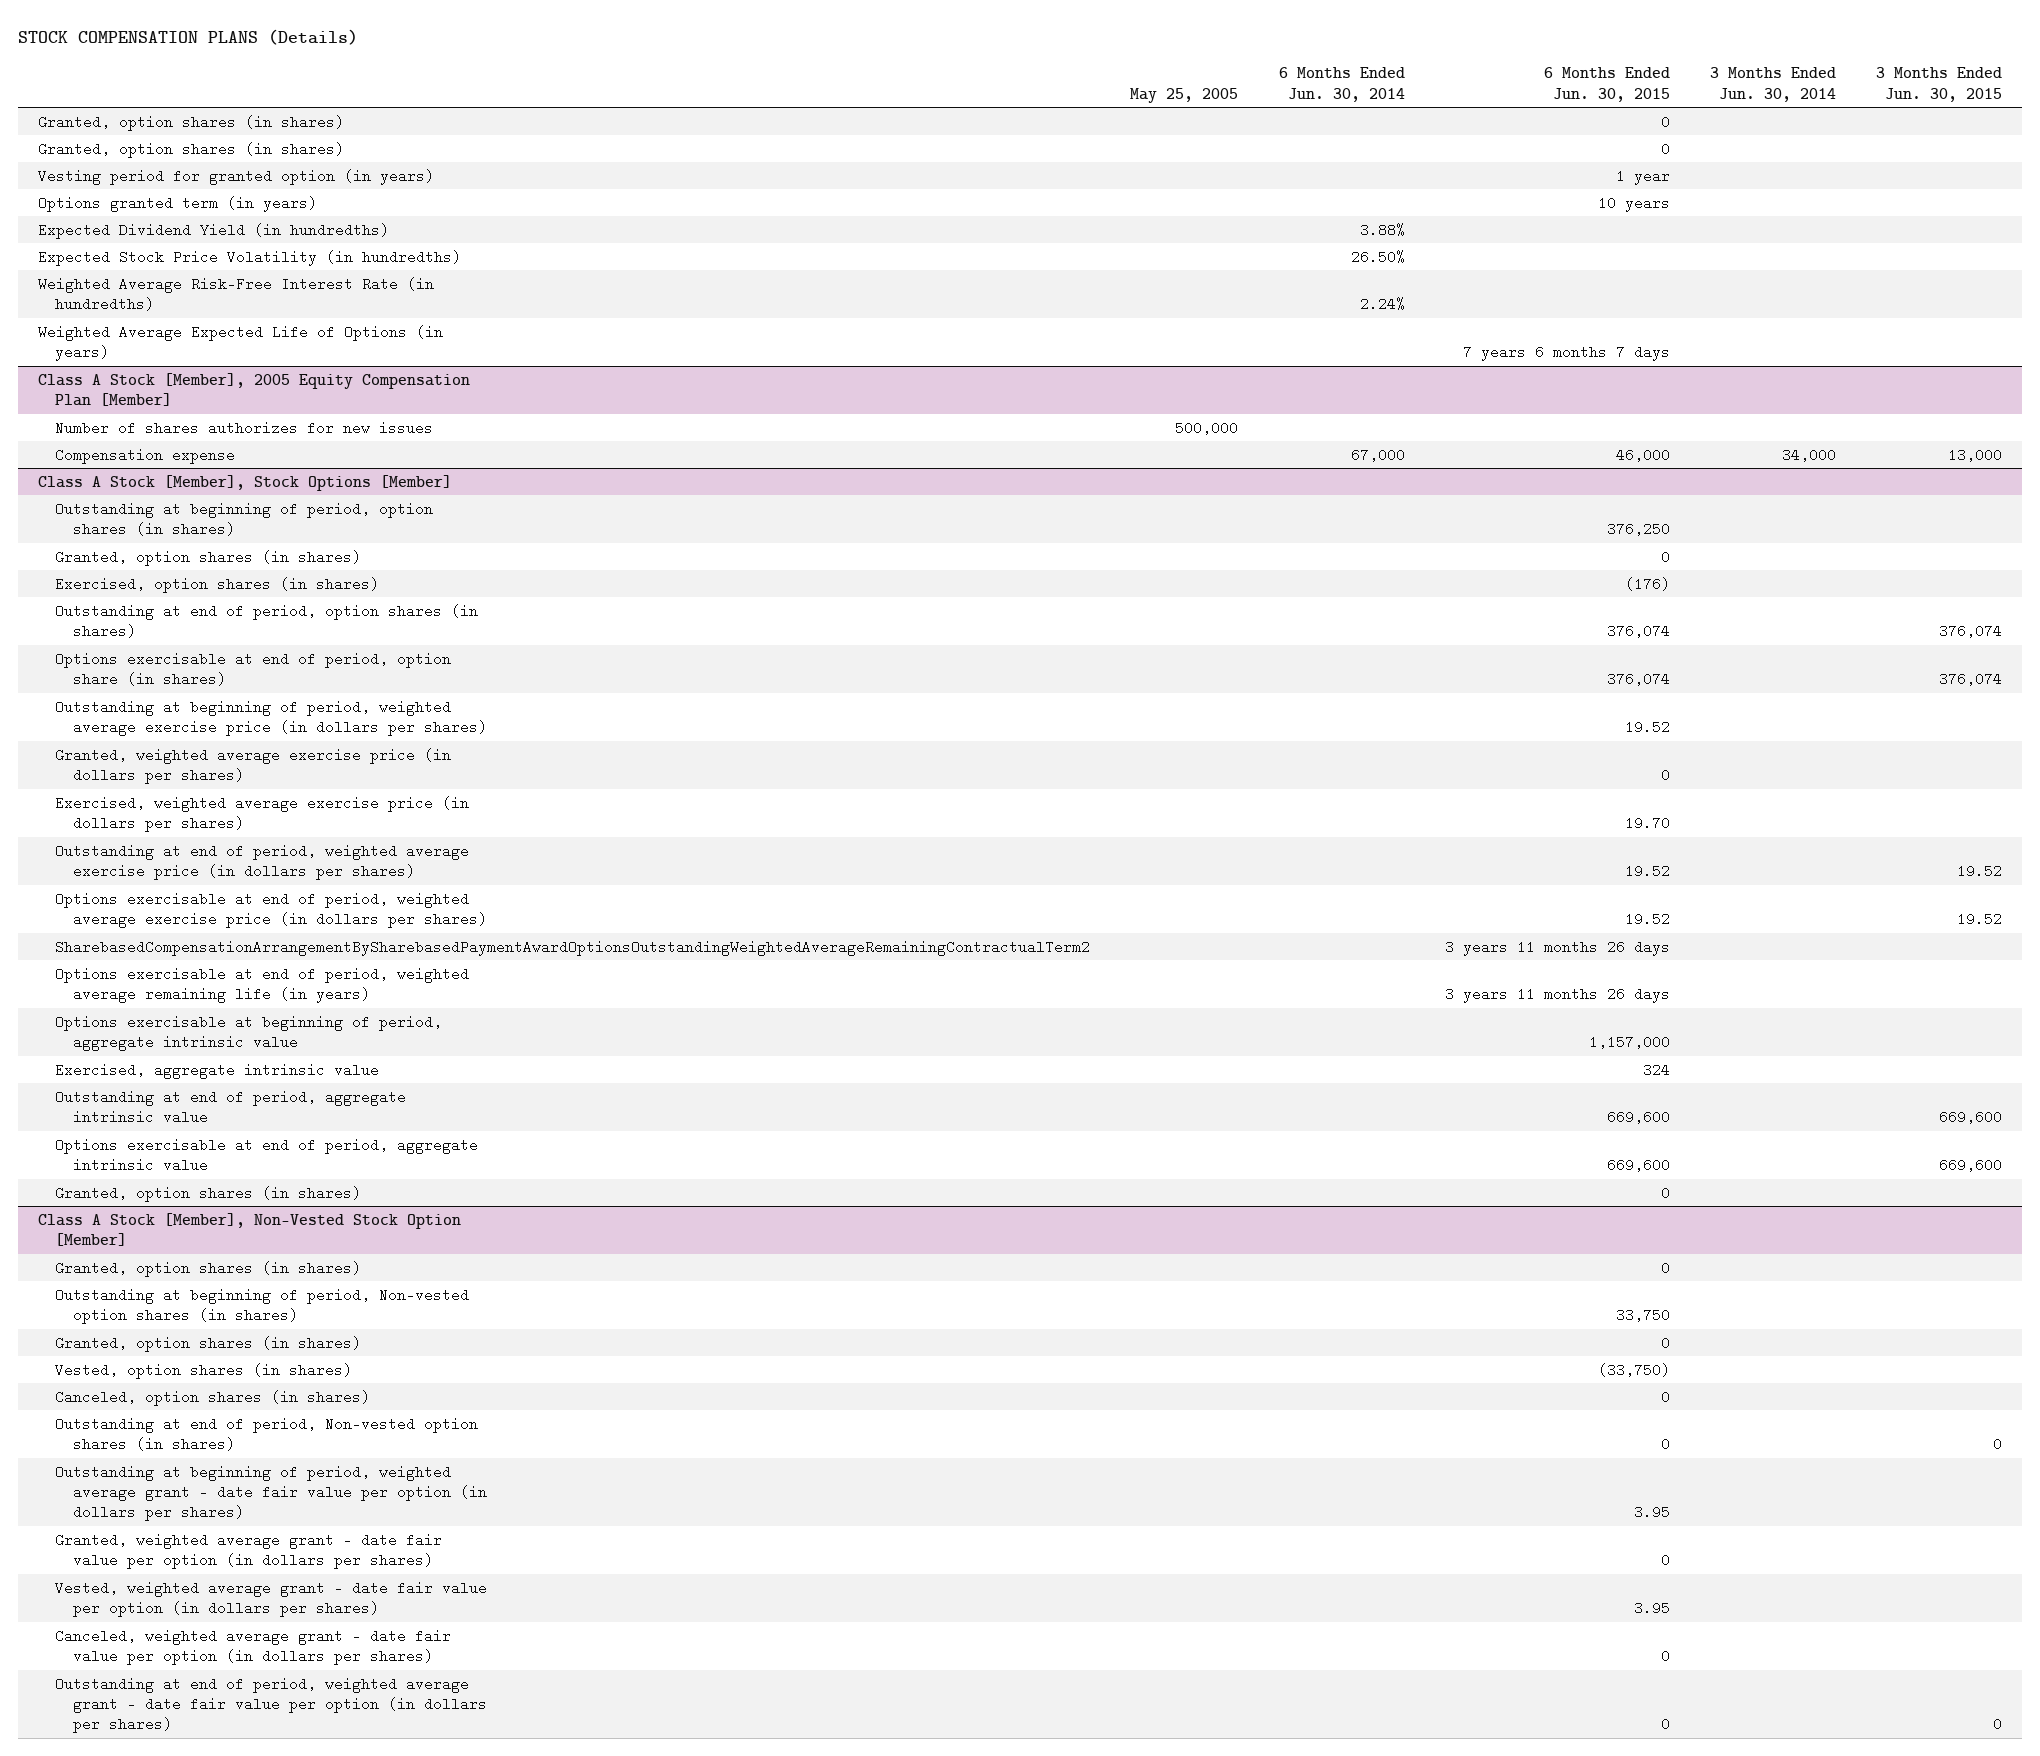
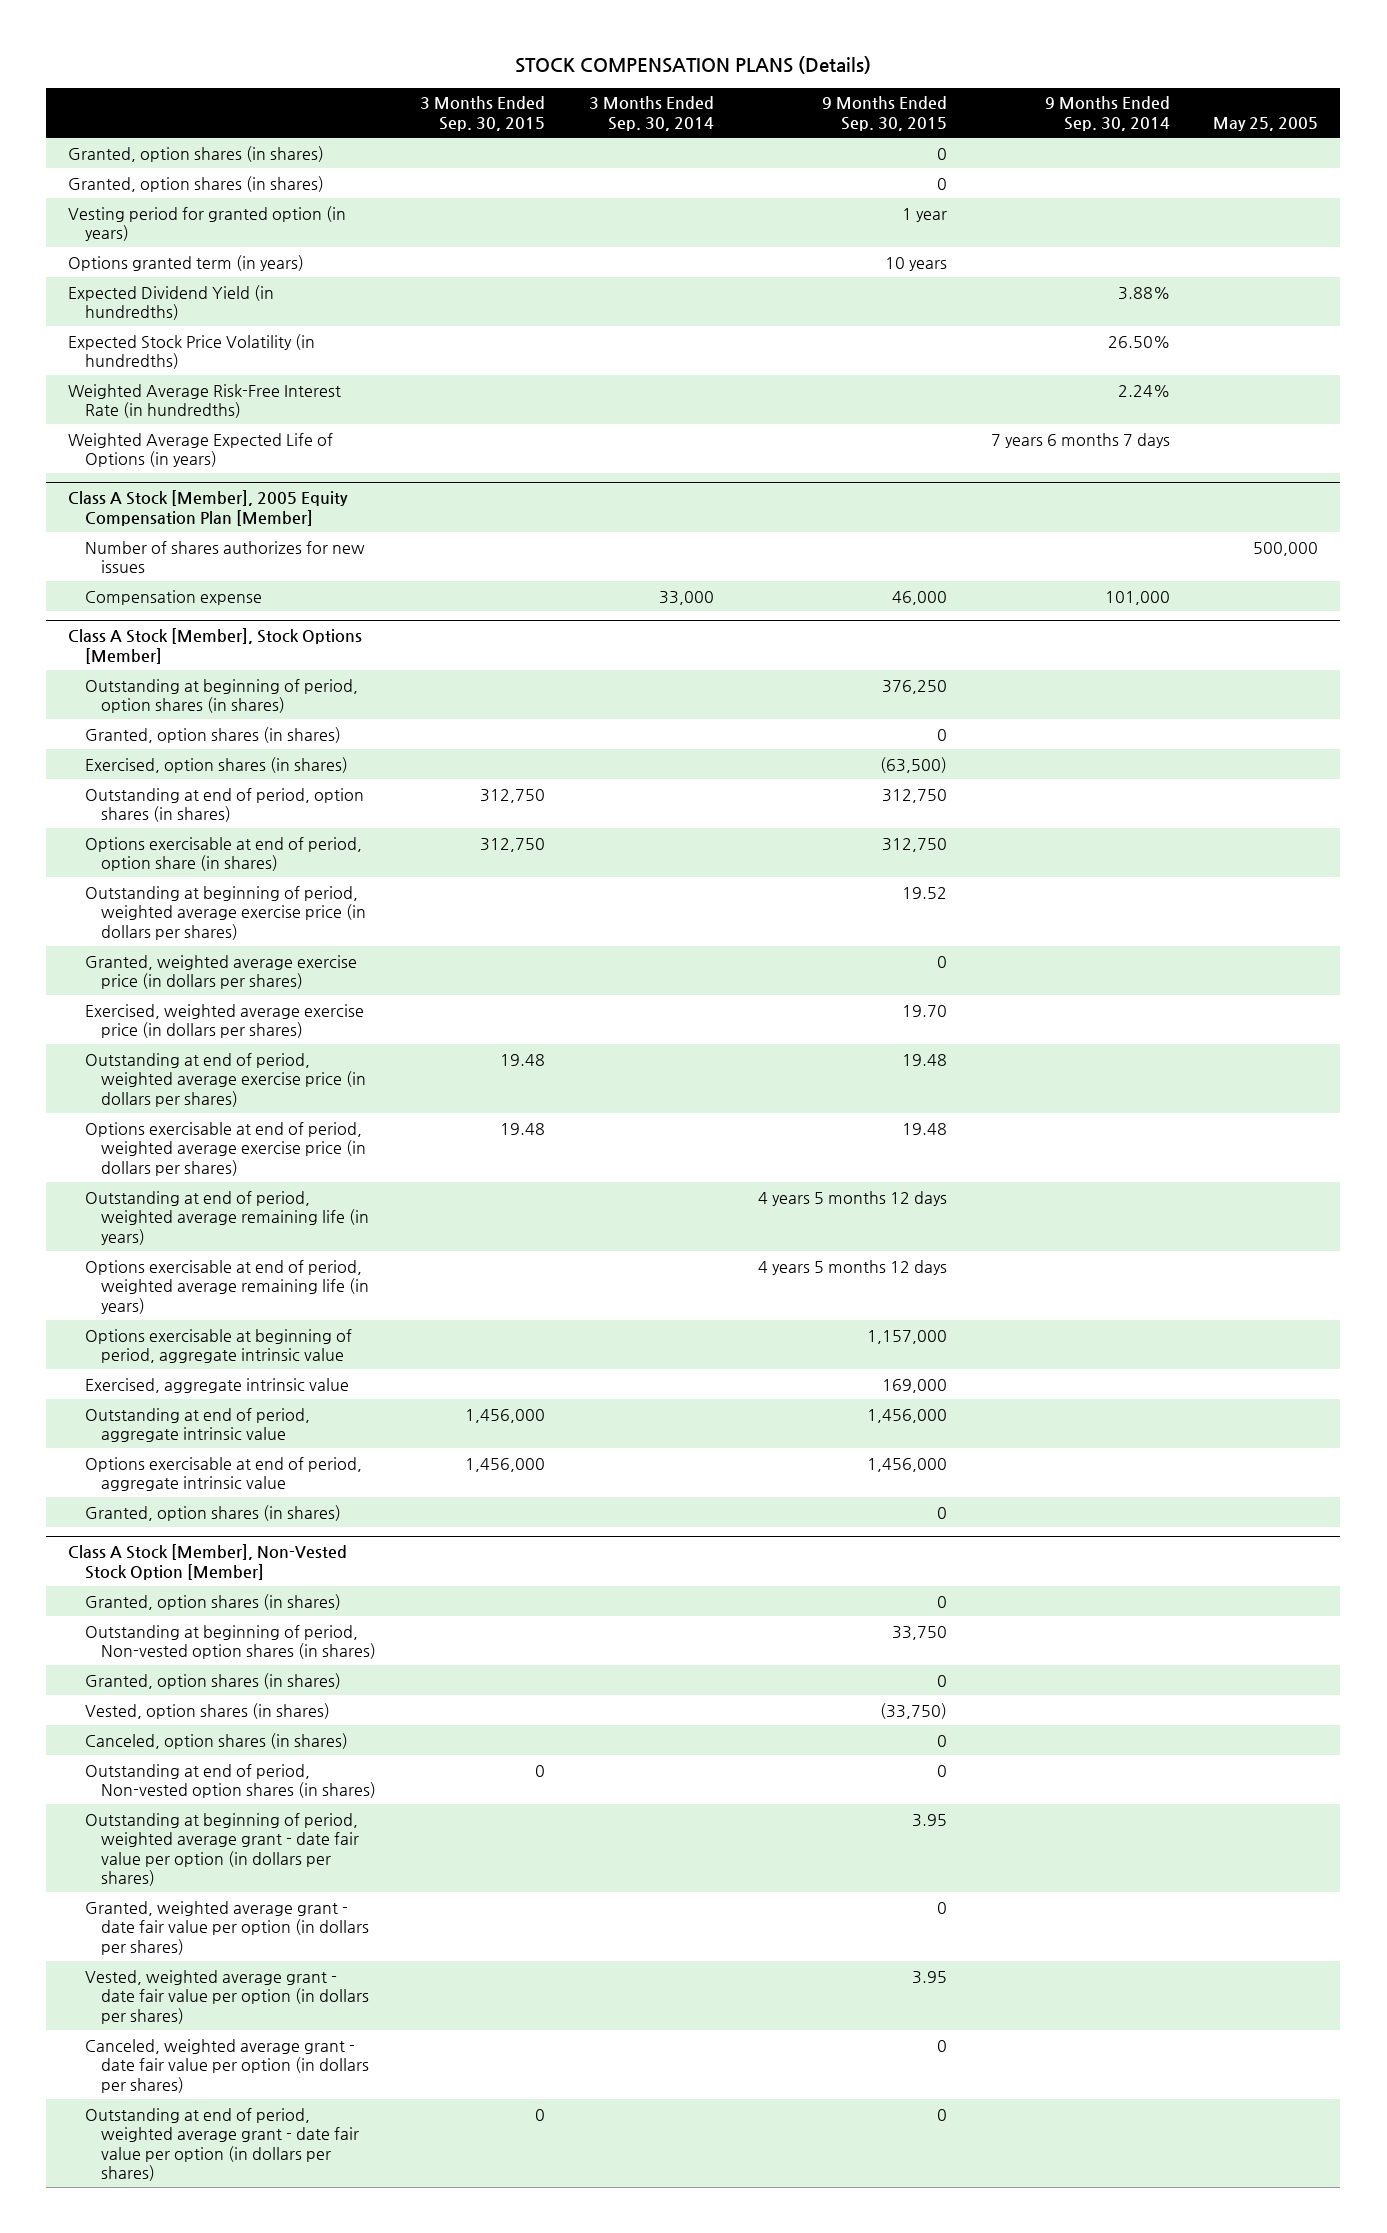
[1278,67,1405,102] 6 Months Ended Jun. 30, 2014 -> none
[1543,67,1670,102] 6 Months Ended Jun. 30, 2015 -> none
[1709,67,1836,102] 3 Months Ended Jun. 30, 2014 -> none
[1875,67,2002,102] 3 Months Ended Jun. 30, 2015 -> none
none -> [420,96,546,131] 3 Months Ended Sep. 30, 2015
none -> [589,96,715,131] 3 Months Ended Sep. 30, 2014
none -> [821,96,947,131] 9 Months Ended Sep. 30, 2015
none -> [1044,96,1170,131] 9 Months Ended Sep. 30, 2014
[55,939,1091,956] SharebasedCompensationArrangementBySharebasedPaymentAwardOptionsOutstandingWeightedAverageRemainingContractualTerm2 -> [84,1190,370,1245] Outstanding at end of period, weighted average remaining life (in years)

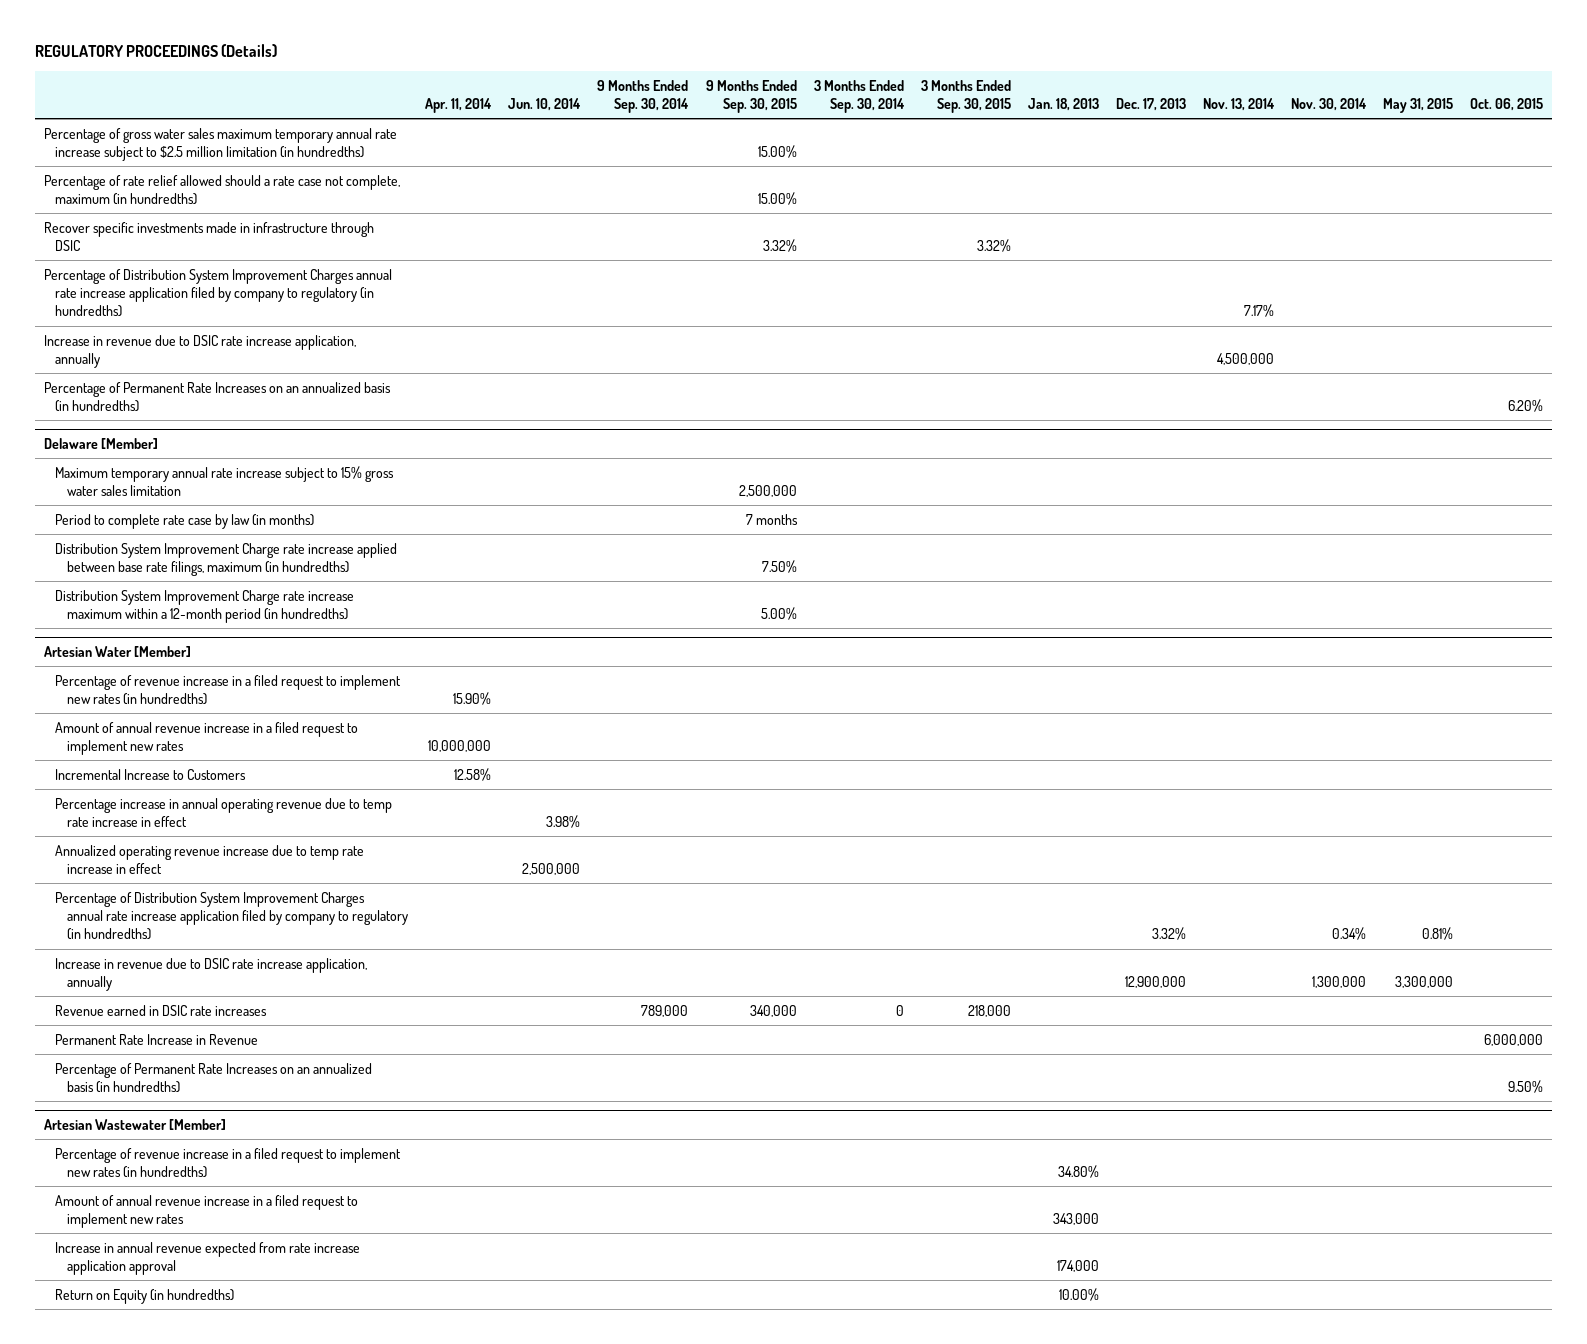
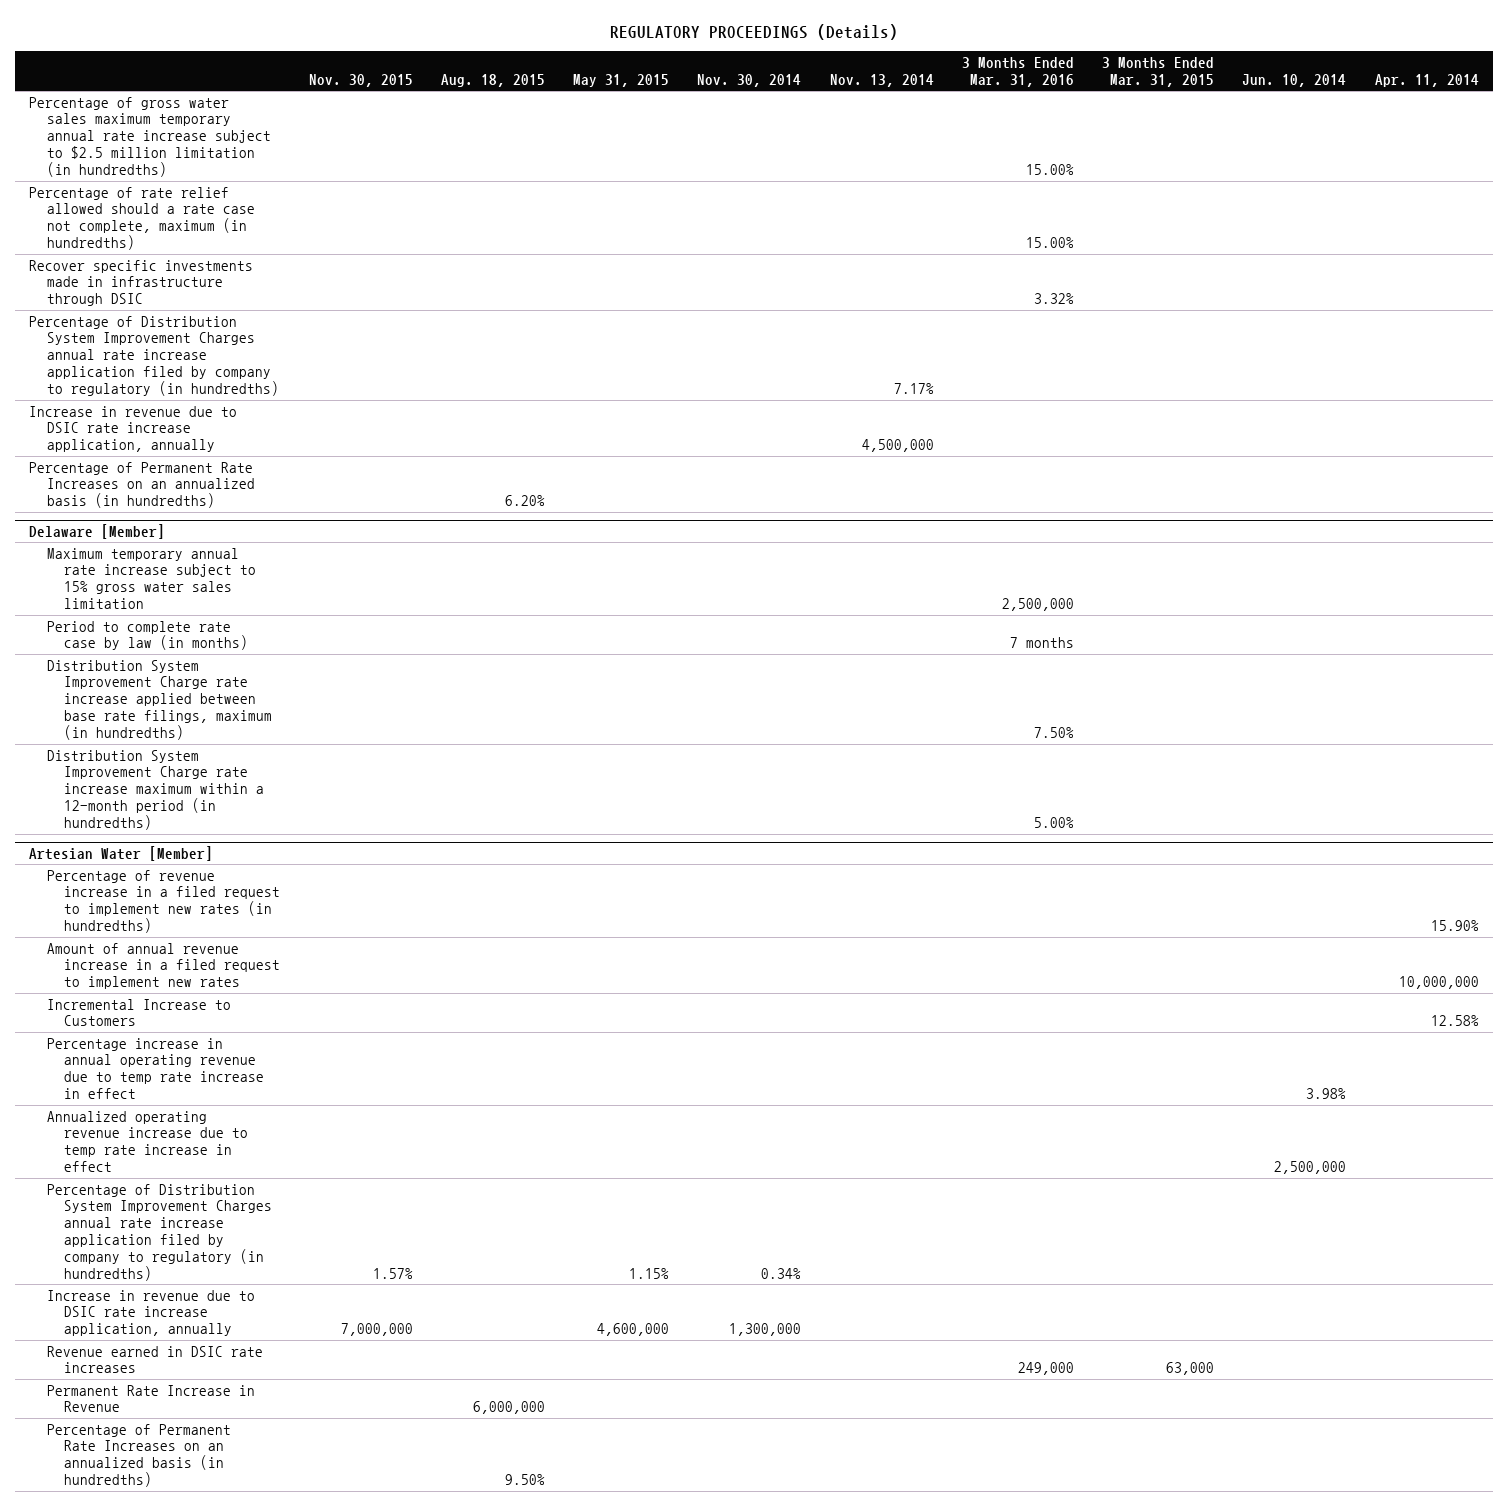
[597,79,690,113] 9 Months Ended Sep. 30, 2014 -> none
[705,79,797,113] 9 Months Ended Sep. 30, 2015 -> none
[813,79,905,113] 3 Months Ended Sep. 30, 2014 -> none
[920,79,1011,113] 3 Months Ended Sep. 30, 2015 -> none
[1027,97,1099,111] Jan. 18, 2013 -> none
[1116,97,1187,111] Dec. 17, 2013 -> none
[1470,97,1544,111] Oct. 06, 2015 -> none
none -> [308,73,413,87] Nov. 30, 2015
none -> [440,73,545,87] Aug. 18, 2015
none -> [961,57,1074,87] 3 Months Ended Mar. 31, 2016
none -> [1102,57,1215,87] 3 Months Ended Mar. 31, 2015
[1422,927,1454,941] 0.81% -> [629,1268,670,1280] 1.15%
[1395,975,1454,988] 3,300,000 -> [597,1323,670,1337] 4,600,000
[43,1118,226,1130] Artesian Wastewater [Member] -> none
[55,1147,402,1178] Percentage of revenue increase in a filed request to implement new rates (in hundredths) -> none
[55,1194,359,1228] Amount of annual revenue increase in a filed request to implement new rates -> none
[55,1241,361,1275] Increase in annual revenue expected from rate increase application approval -> none
[55,1288,235,1304] Return on Equity (in hundredths) -> none

